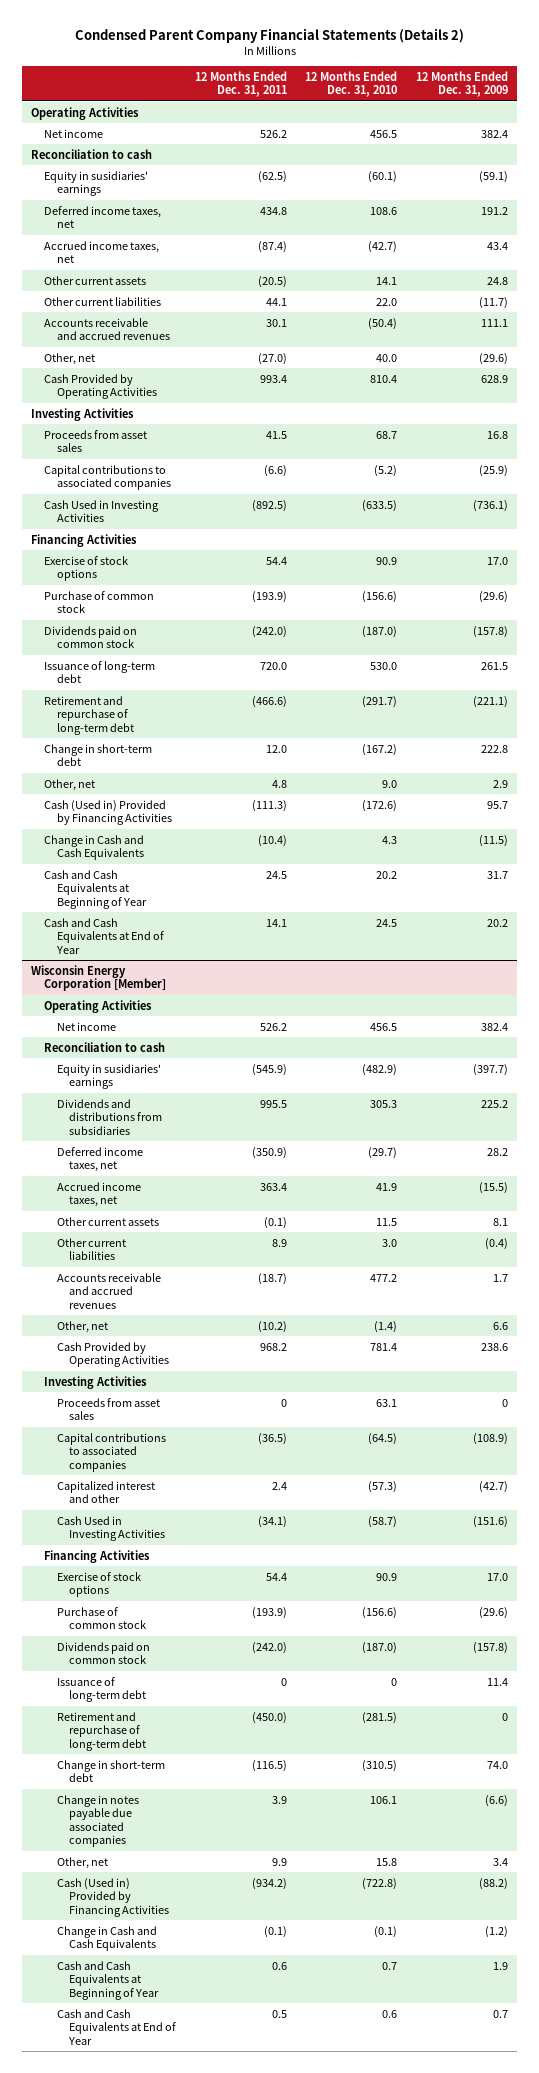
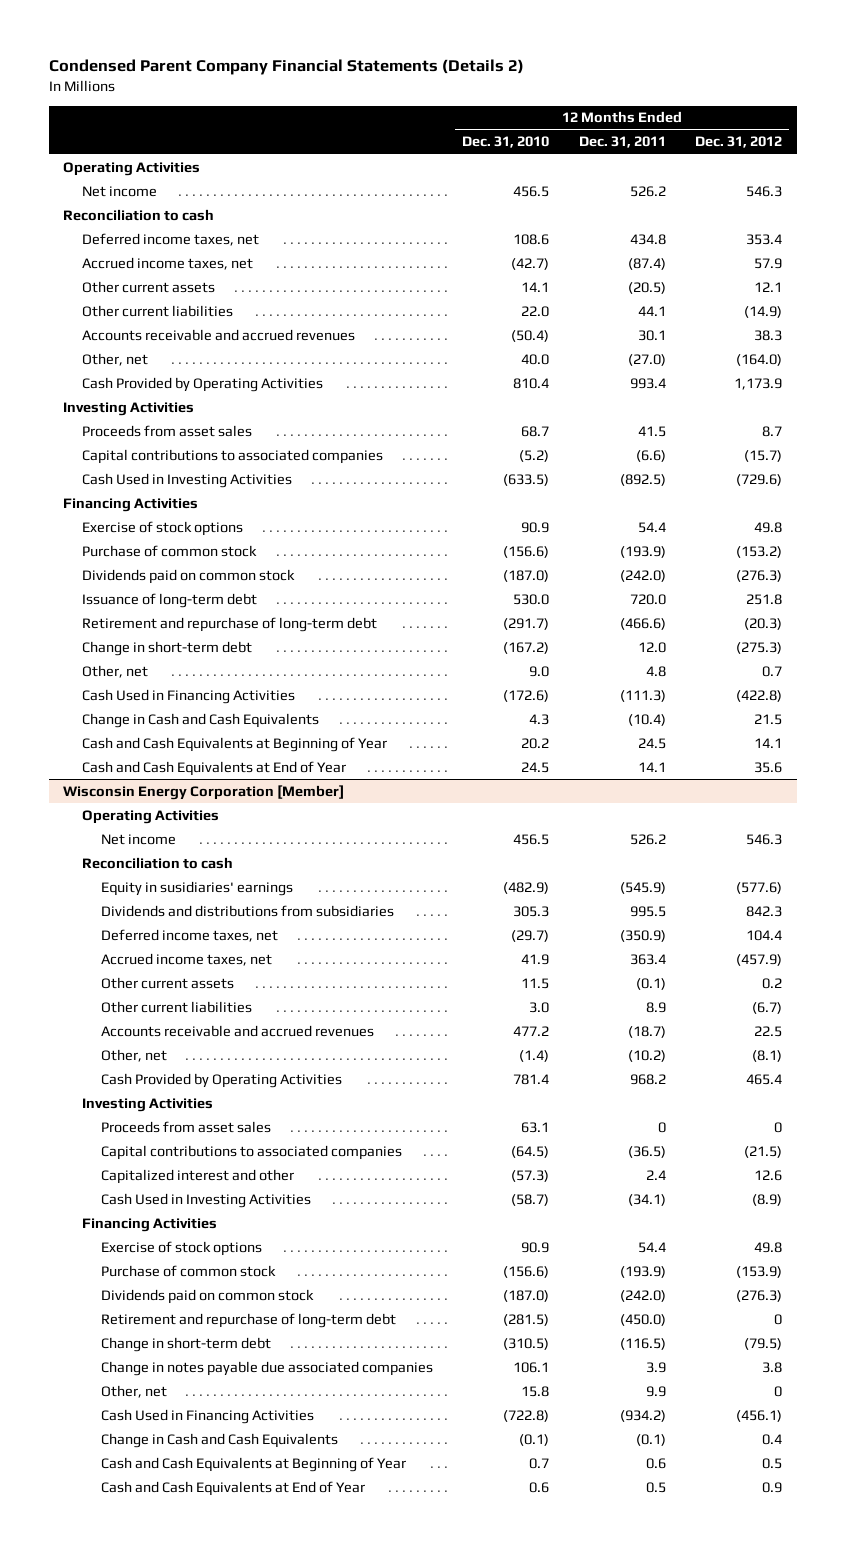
[415,70,508,98] 12 Months Ended Dec. 31, 2009 -> none
none -> [695,136,783,149] Dec. 31, 2012
[44,170,149,197] Equity in susidiaries' earnings -> none
[44,799,172,826] Cash (Used in) Provided by Financing Activities -> [82,688,296,704] Cash Used in Financing Activities
[56,1676,147,1703] Issuance of long-term debt -> none
[56,1877,170,1917] Cash (Used in) Provided by Financing Activities -> [101,1408,315,1424] Cash Used in Financing Activities

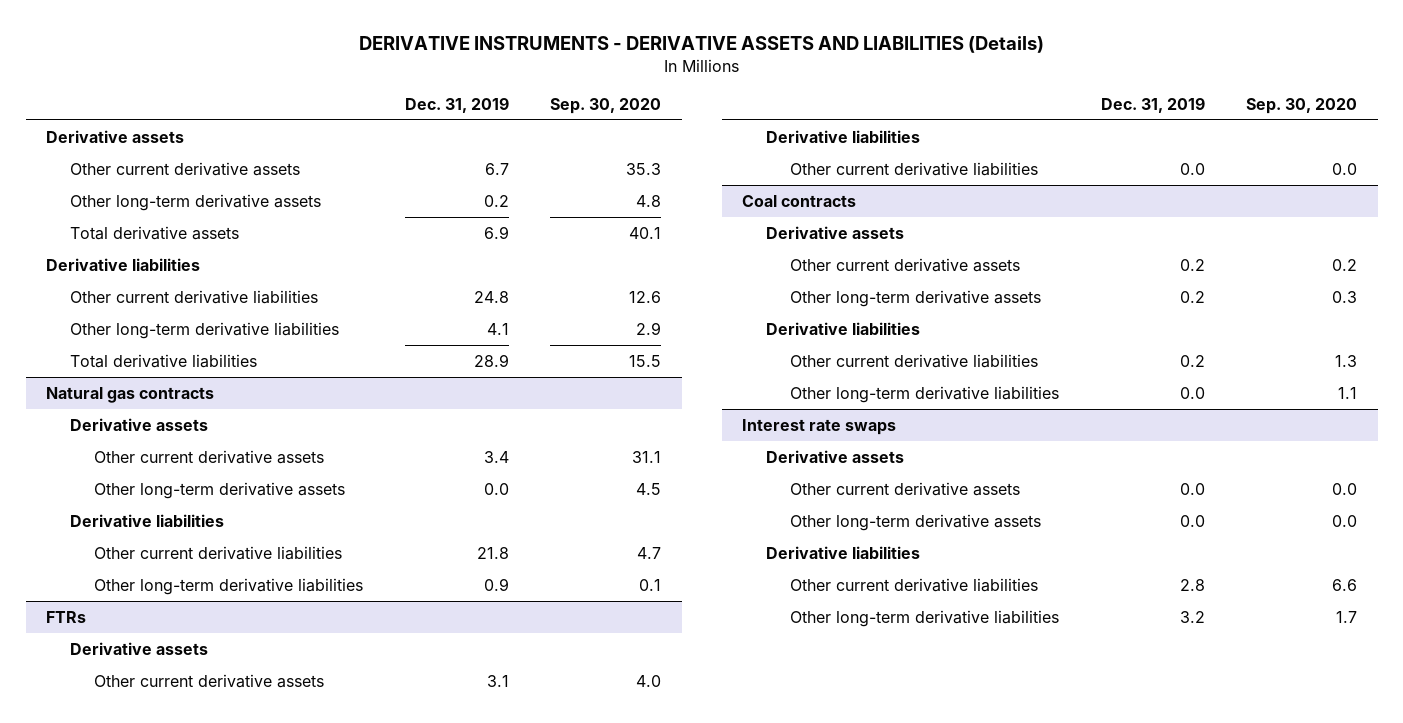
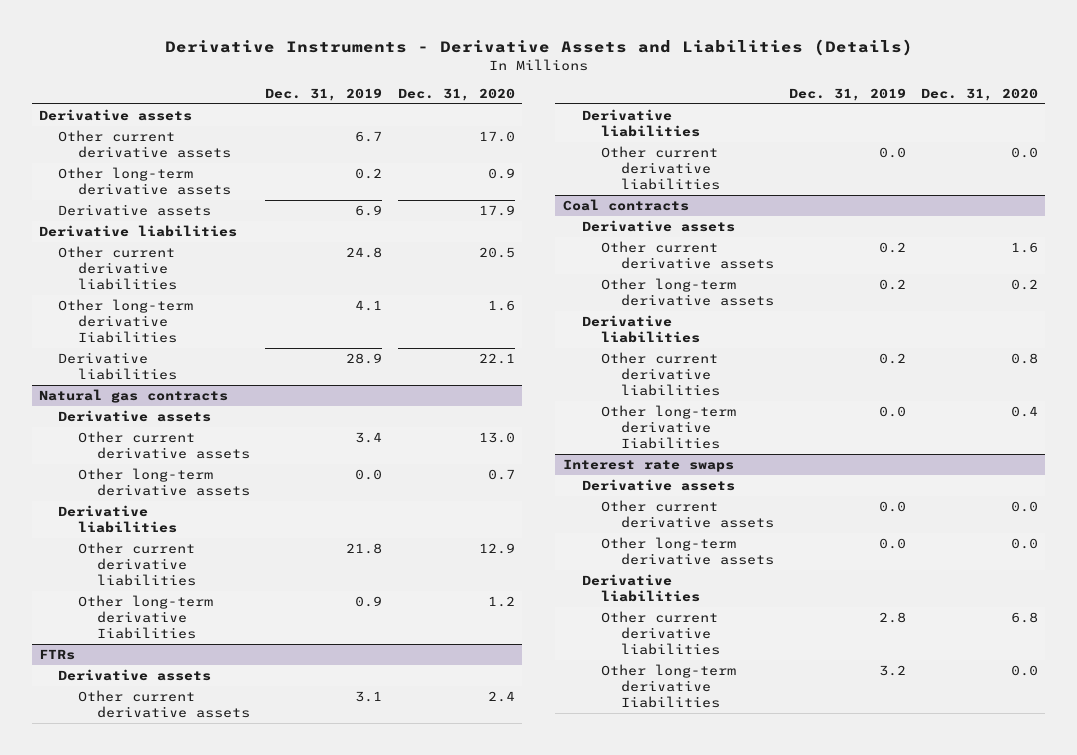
[358,36,1044,54] DERIVATIVE INSTRUMENTS - DERIVATIVE ASSETS AND LIABILITIES (Details) -> [164,38,913,56] Derivative Instruments - Derivative Assets and Liabilities (Details)
[549,97,661,114] Sep. 30, 2020 -> none
none -> [397,87,515,101] Dec. 31, 2020
[70,225,240,240] Total derivative assets -> [58,204,212,217] Derivative assets
[70,321,340,339] Other long-term derivative liabilities -> [58,299,194,343] Other long-term derivative Iiabilities
[70,353,258,368] Total derivative liabilities -> [58,352,177,381] Derivative liabilities
[94,577,364,595] Other long-term derivative liabilities -> [77,595,213,639] Other long-term derivative Iiabilities
[790,385,1060,403] Other long-term derivative liabilities -> [601,405,737,449] Other long-term derivative Iiabilities
[790,609,1060,627] Other long-term derivative liabilities -> [601,664,737,708] Other long-term derivative Iiabilities

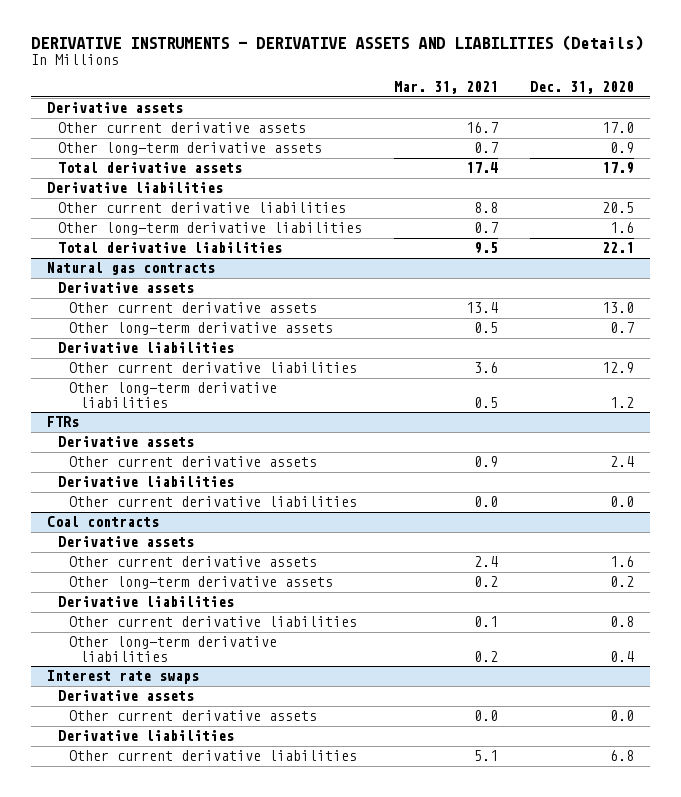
[164,38,913,56] Derivative Instruments - Derivative Assets and Liabilities (Details) -> [30,35,643,52] DERIVATIVE INSTRUMENTS - DERIVATIVE ASSETS AND LIABILITIES (Details)
[265,87,383,101] Dec. 31, 2019 -> none
none -> [393,81,498,95] Mar. 31, 2021
[58,204,212,217] Derivative assets -> [57,162,242,174] Total derivative assets
[58,299,194,343] Other long-term derivative Iiabilities -> [57,222,362,236] Other long-term derivative liabilities
[58,352,177,381] Derivative liabilities -> [57,242,282,254] Total derivative liabilities
[77,595,213,639] Other long-term derivative Iiabilities -> [68,382,277,409] Other long-term derivative liabilities
[601,405,737,449] Other long-term derivative Iiabilities -> [68,636,277,663] Other long-term derivative liabilities
[601,537,774,566] Other long-term derivative assets -> none
[601,664,737,708] Other long-term derivative Iiabilities -> none

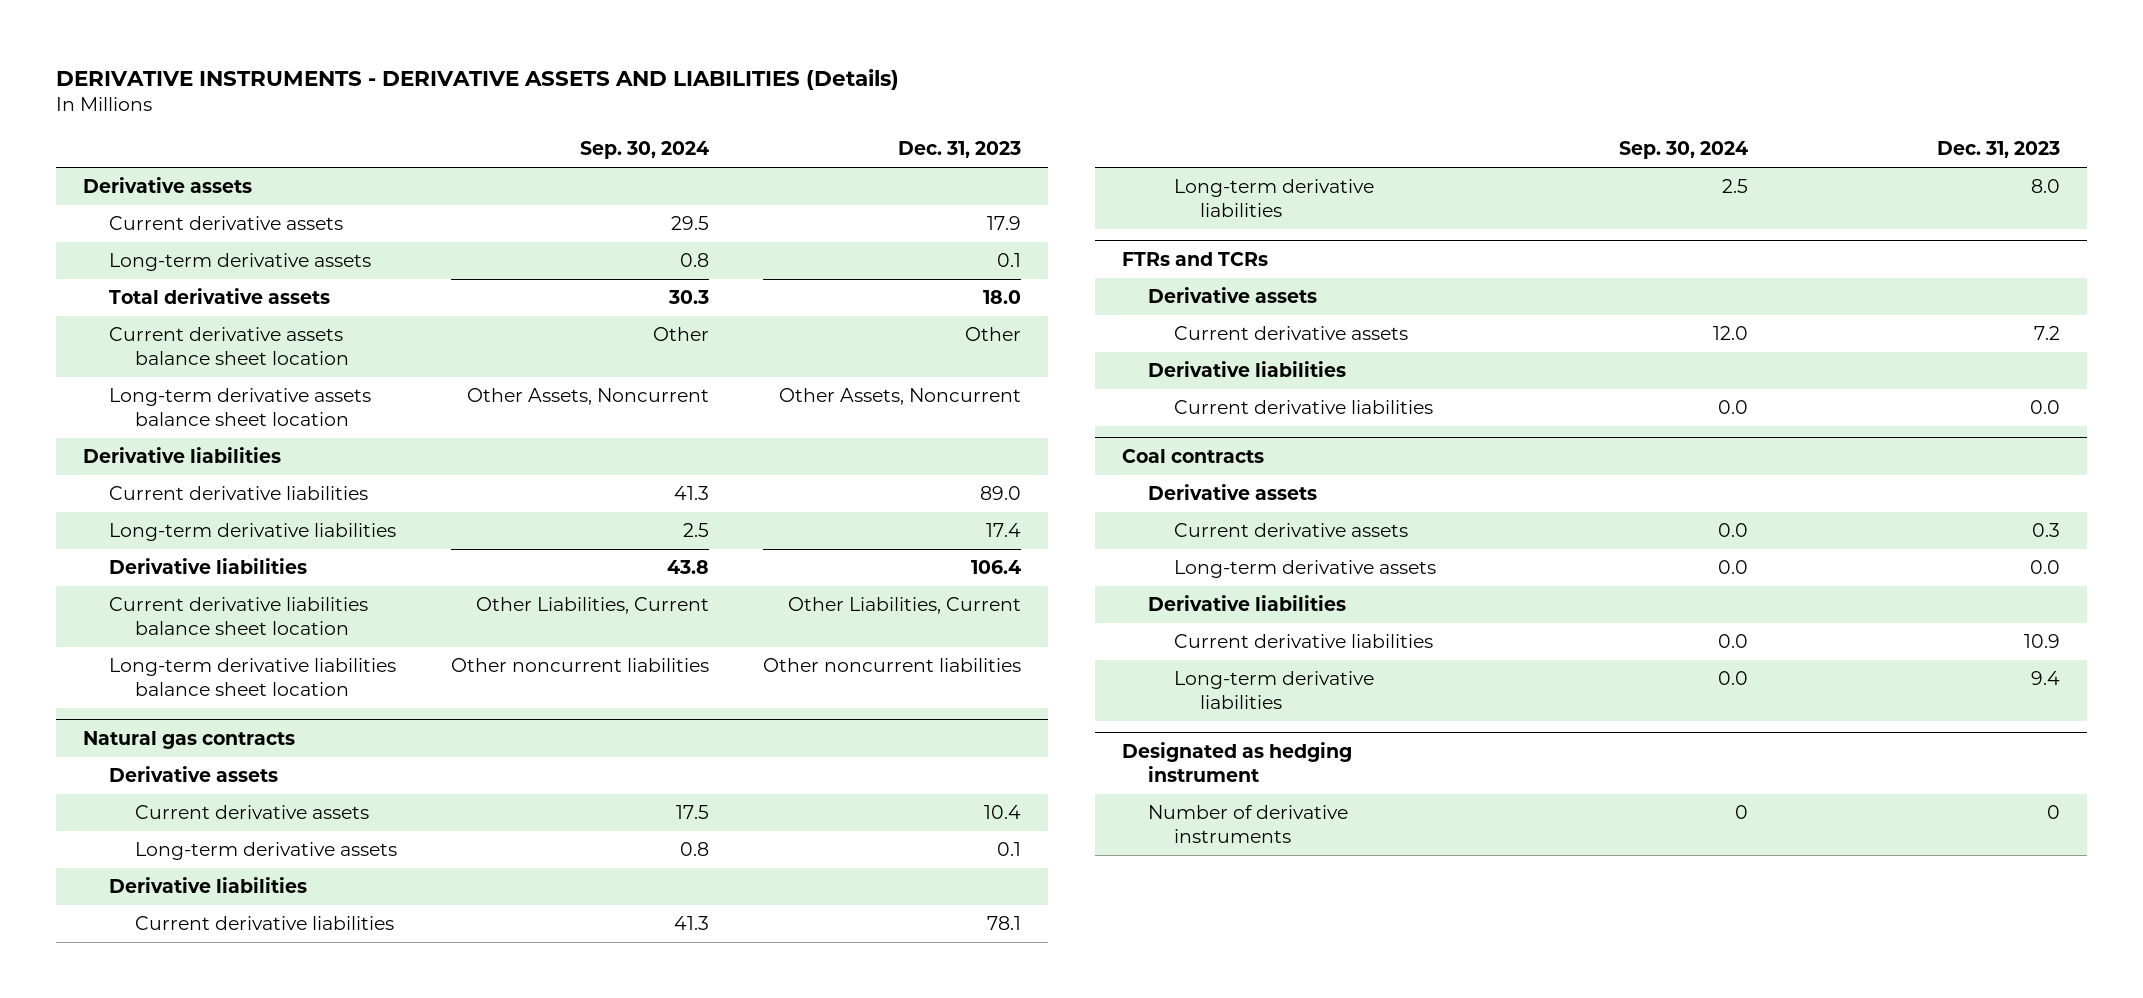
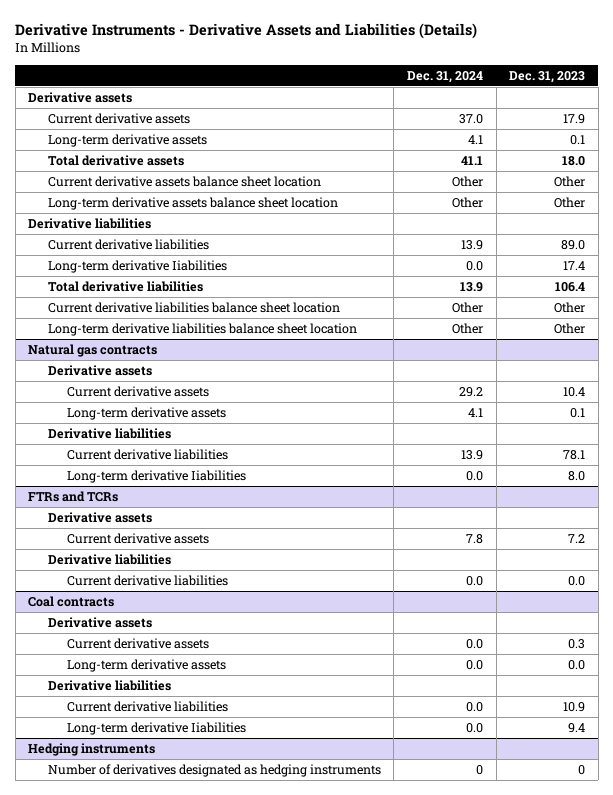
[56,68,900,90] DERIVATIVE INSTRUMENTS - DERIVATIVE ASSETS AND LIABILITIES (Details) -> [15,22,478,39] Derivative Instruments - Derivative Assets and Liabilities (Details)
[580,141,710,160] Sep. 30, 2024 -> none
none -> [407,70,484,83] Dec. 31, 2024
[779,388,1022,406] Other Assets, Noncurrent -> [554,197,586,209] Other
[109,523,397,542] Long-term derivative liabilities -> [47,260,227,274] Long-term derivative Iiabilities
[109,558,308,575] Derivative liabilities -> [47,281,203,293] Total derivative liabilities
[788,597,1022,615] Other Liabilities, Current -> [554,302,586,314] Other
[763,658,1022,673] Other noncurrent liabilities -> [554,323,586,335] Other
[1173,179,1374,218] Long-term derivative liabilities -> [67,470,247,484] Long-term derivative Iiabilities
[1173,671,1374,710] Long-term derivative liabilities -> [67,722,247,736] Long-term derivative Iiabilities
[1122,742,1353,783] Designated as hedging instrument -> [28,743,156,757] Hedging instruments
[1148,805,1349,844] Number of derivative instruments -> [47,764,381,778] Number of derivatives designated as hedging instruments

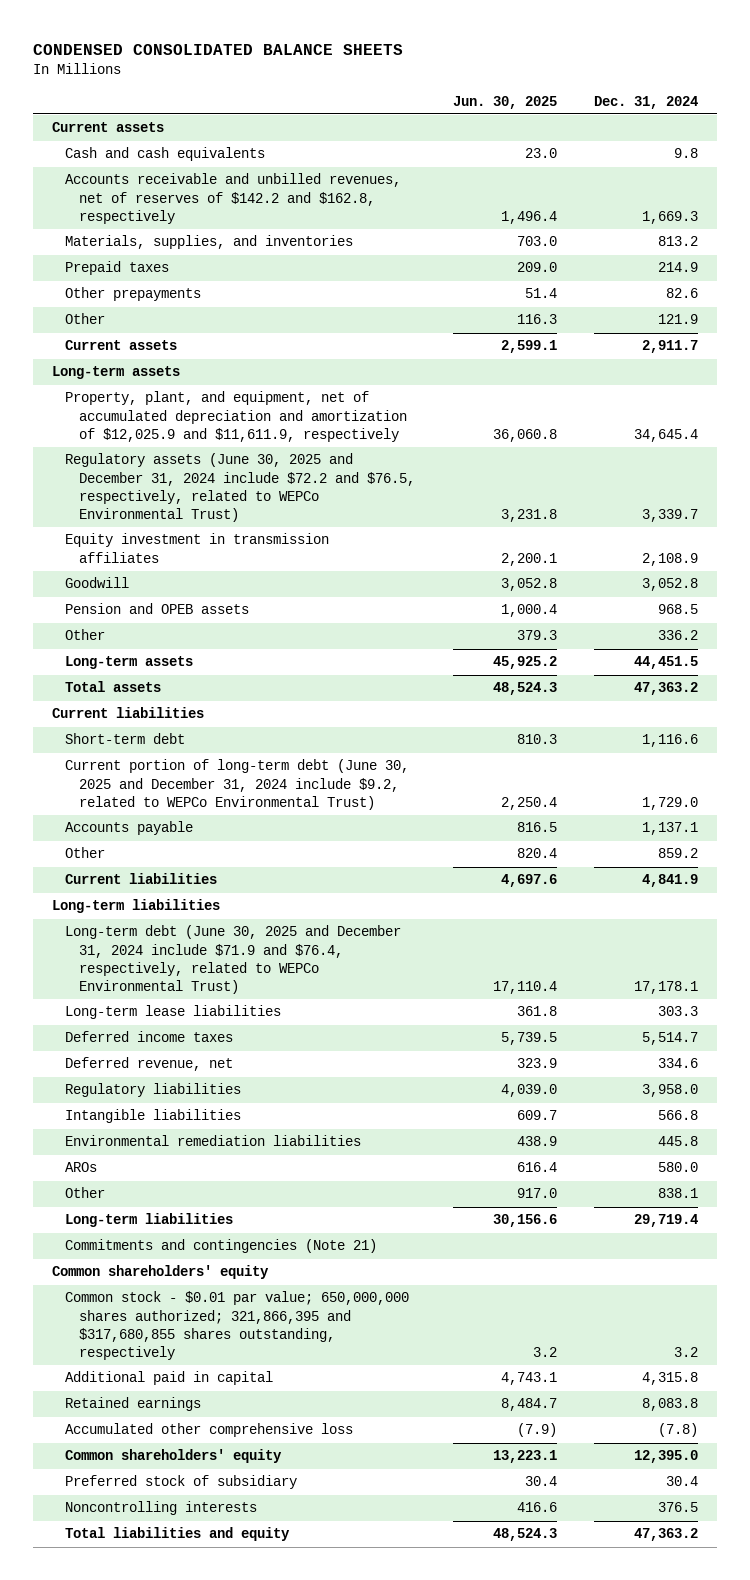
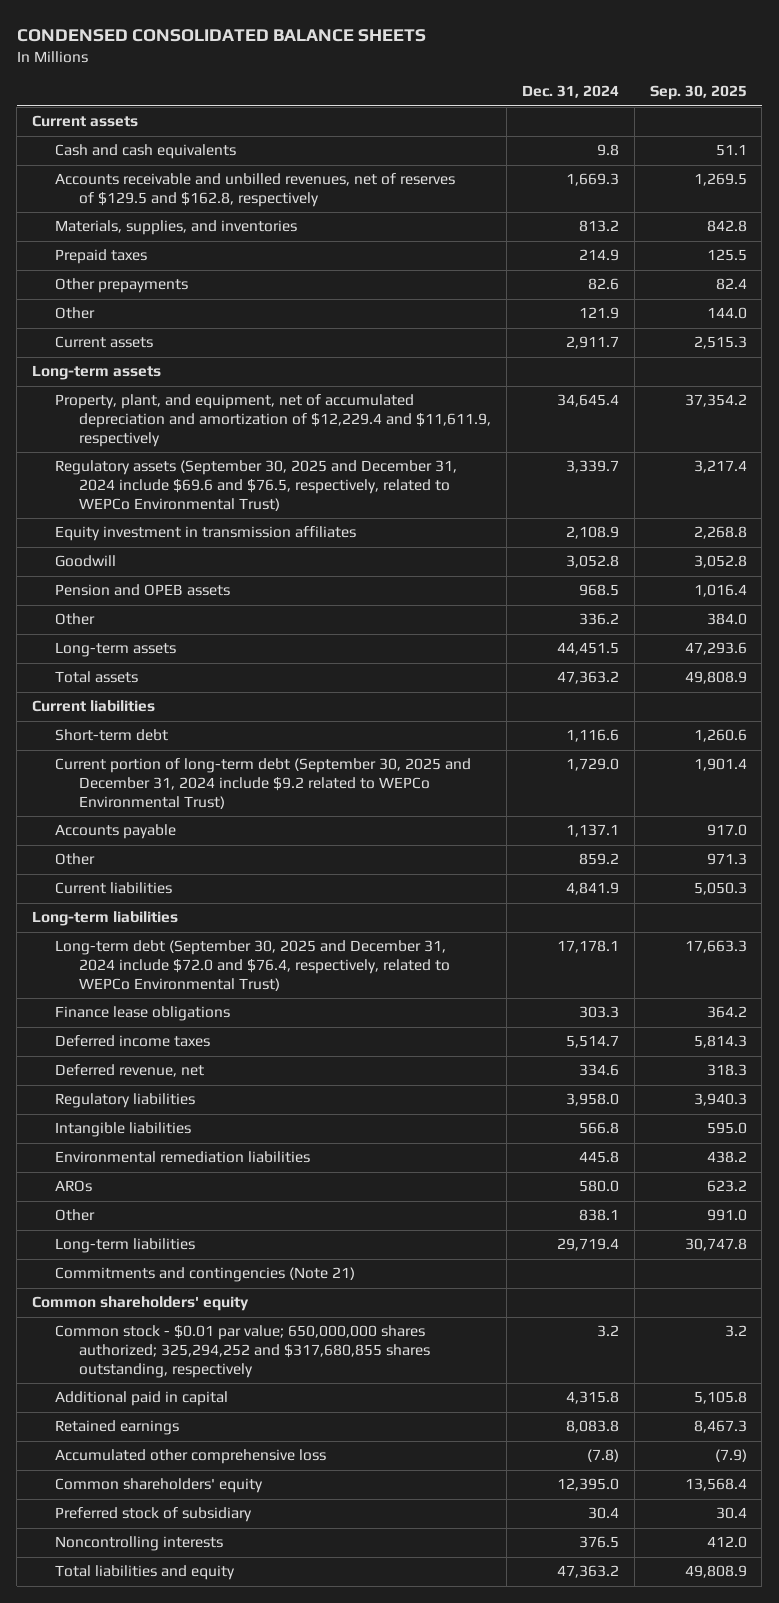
[452,95,557,109] Jun. 30, 2025 -> none
none -> [649,85,747,101] Sep. 30, 2025
[65,173,402,224] Accounts receivable and unbilled revenues, net of reserves of $142.2 and $162.8, respectively -> [55,173,456,207] Accounts receivable and unbilled revenues, net of reserves of $129.5 and $162.8, respectively
[65,391,407,442] Property, plant, and equipment, net of accumulated depreciation and amortization of $12,025.9 and $11,611.9, respectively -> [55,394,491,447] Property, plant, and equipment, net of accumulated depreciation and amortization of $12,229.4 and $11,611.9, respectively
[65,453,415,522] Regulatory assets (June 30, 2025 and December 31, 2024 include $72.2 and $76.5, respectively, related to WEPCo Environmental Trust) -> [55,460,458,511] Regulatory assets (September 30, 2025 and December 31, 2024 include $69.6 and $76.5, respectively, related to WEPCo Environmental Trust)
[65,759,410,810] Current portion of long-term debt (June 30, 2025 and December 31, 2024 include $9.2, related to WEPCo Environmental Trust) -> [55,758,472,809] Current portion of long-term debt (September 30, 2025 and December 31, 2024 include $9.2 related to WEPCo Environmental Trust)
[65,925,402,994] Long-term debt (June 30, 2025 and December 31, 2024 include $71.9 and $76.4, respectively, related to WEPCo Environmental Trust) -> [55,940,450,991] Long-term debt (September 30, 2025 and December 31, 2024 include $72.0 and $76.4, respectively, related to WEPCo Environmental Trust)
[65,1005,282,1020] Long-term lease liabilities -> [55,1006,231,1022] Finance lease obligations
[65,1291,410,1360] Common stock - $0.01 par value; 650,000,000 shares authorized; 321,866,395 and $317,680,855 shares outstanding, respectively -> [55,1325,430,1378] Common stock - $0.01 par value; 650,000,000 shares authorized; 325,294,252 and $317,680,855 shares outstanding, respectively

